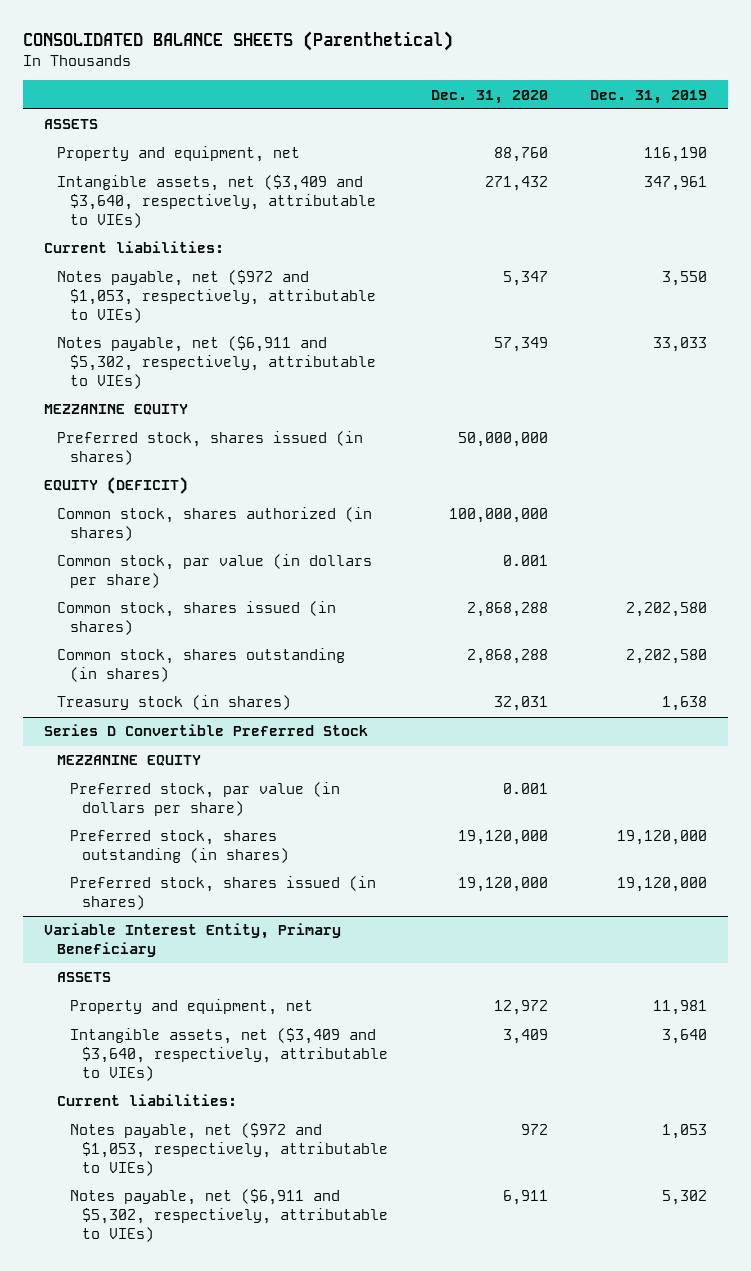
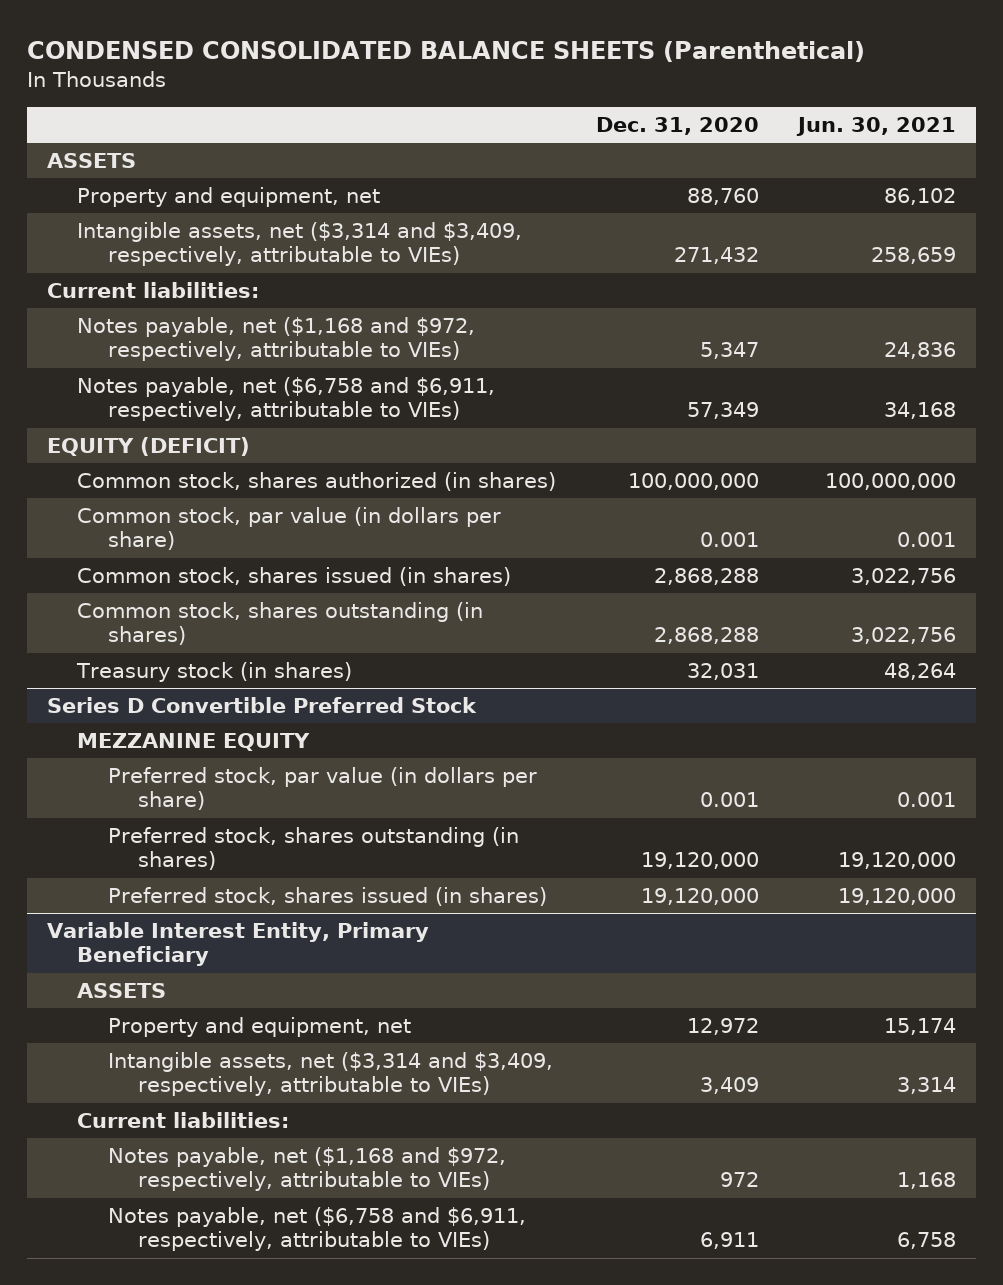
[22,30,453,51] CONSOLIDATED BALANCE SHEETS (Parenthetical) -> [27,41,866,63] CONDENSED CONSOLIDATED BALANCE SHEETS (Parenthetical)
[590,89,708,104] Dec. 31, 2019 -> none
none -> [796,117,957,137] Jun. 30, 2021
[56,175,376,228] Intangible assets, net ($3,409 and $3,640, respectively, attributable to VIEs) -> [77,222,523,267] Intangible assets, net ($3,314 and $3,409, respectively, attributable to VIEs)
[44,404,189,416] MEZZANINE EQUITY -> none
[56,431,363,465] Preferred stock, shares issued (in shares) -> none
[56,270,376,323] Notes payable, net ($972 and $1,053, respectively, attributable to VIEs) -> [77,317,476,362] Notes payable, net ($1,168 and $972, respectively, attributable to VIEs)
[56,336,376,389] Notes payable, net ($6,911 and $5,302, respectively, attributable to VIEs) -> [77,377,496,422] Notes payable, net ($6,758 and $6,911, respectively, attributable to VIEs)
[69,1028,389,1081] Intangible assets, net ($3,409 and $3,640, respectively, attributable to VIEs) -> [107,1052,553,1097] Intangible assets, net ($3,314 and $3,409, respectively, attributable to VIEs)
[69,1123,389,1176] Notes payable, net ($972 and $1,053, respectively, attributable to VIEs) -> [107,1147,506,1192] Notes payable, net ($1,168 and $972, respectively, attributable to VIEs)
[69,1189,389,1242] Notes payable, net ($6,911 and $5,302, respectively, attributable to VIEs) -> [107,1207,526,1252] Notes payable, net ($6,758 and $6,911, respectively, attributable to VIEs)

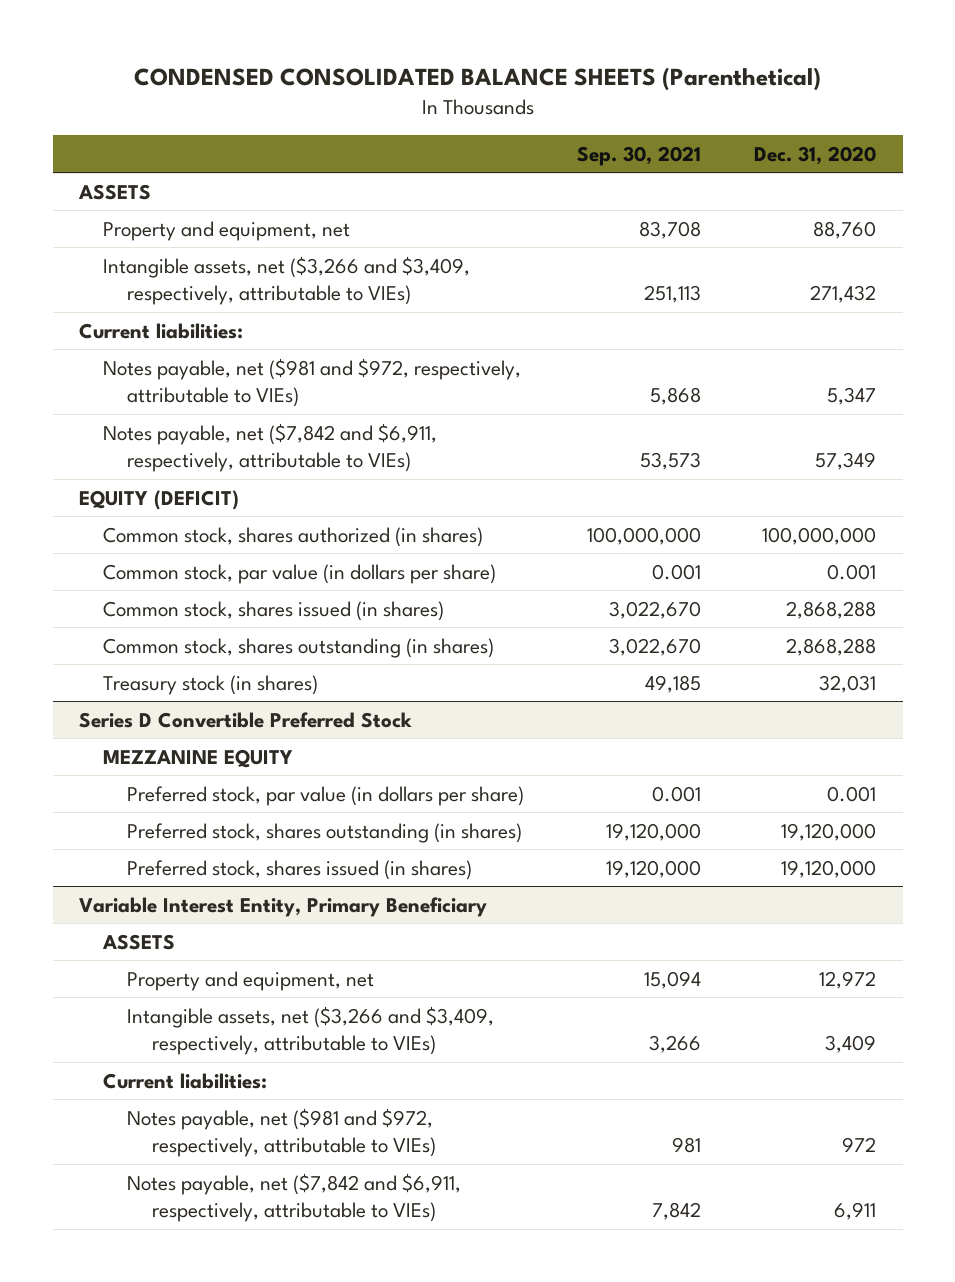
[796,117,957,137] Jun. 30, 2021 -> none
none -> [577,145,702,166] Sep. 30, 2021
[77,222,523,267] Intangible assets, net ($3,314 and $3,409, respectively, attributable to VIEs) -> [103,255,471,305] Intangible assets, net ($3,266 and $3,409, respectively, attributable to VIEs)
[77,317,476,362] Notes payable, net ($1,168 and $972, respectively, attributable to VIEs) -> [103,357,522,407] Notes payable, net ($981 and $972, respectively, attributable to VIEs)
[77,377,496,422] Notes payable, net ($6,758 and $6,911, respectively, attributable to VIEs) -> [103,422,438,472] Notes payable, net ($7,842 and $6,911, respectively, attributable to VIEs)
[107,1052,553,1097] Intangible assets, net ($3,314 and $3,409, respectively, attributable to VIEs) -> [127,1005,495,1055] Intangible assets, net ($3,266 and $3,409, respectively, attributable to VIEs)
[107,1147,506,1192] Notes payable, net ($1,168 and $972, respectively, attributable to VIEs) -> [127,1107,436,1157] Notes payable, net ($981 and $972, respectively, attributable to VIEs)
[107,1207,526,1252] Notes payable, net ($6,758 and $6,911, respectively, attributable to VIEs) -> [127,1172,462,1222] Notes payable, net ($7,842 and $6,911, respectively, attributable to VIEs)

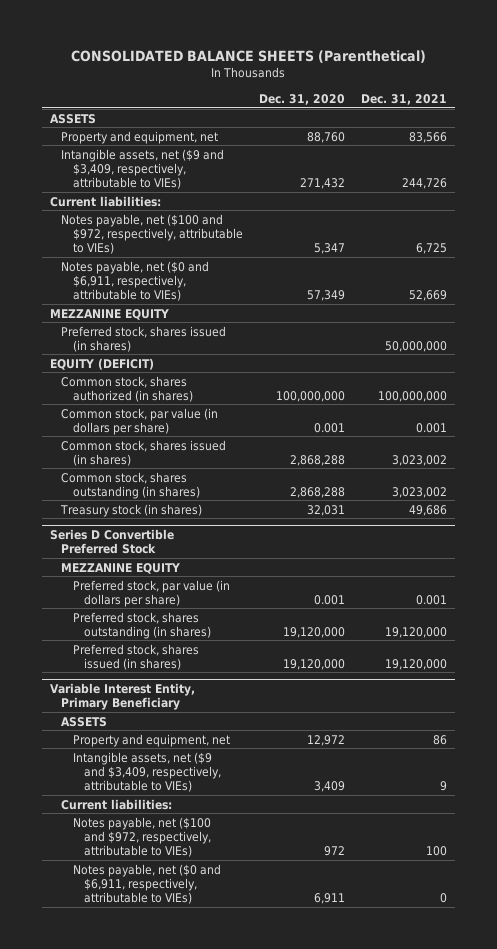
[133,67,821,92] CONDENSED CONSOLIDATED BALANCE SHEETS (Parenthetical) -> [71,49,427,63] CONSOLIDATED BALANCE SHEETS (Parenthetical)
[577,145,702,166] Sep. 30, 2021 -> none
none -> [360,93,447,105] Dec. 31, 2021
[103,255,471,305] Intangible assets, net ($3,266 and $3,409, respectively, attributable to VIEs) -> [61,148,225,189] Intangible assets, net ($9 and $3,409, respectively, attributable to VIEs)
[103,357,522,407] Notes payable, net ($981 and $972, respectively, attributable to VIEs) -> [61,213,243,254] Notes payable, net ($100 and $972, respectively, attributable to VIEs)
[103,422,438,472] Notes payable, net ($7,842 and $6,911, respectively, attributable to VIEs) -> [61,260,210,301] Notes payable, net ($0 and $6,911, respectively, attributable to VIEs)
none -> [49,308,169,320] MEZZANINE EQUITY
none -> [61,325,227,352] Preferred stock, shares issued (in shares)
[127,1005,495,1055] Intangible assets, net ($3,266 and $3,409, respectively, attributable to VIEs) -> [72,751,221,792] Intangible assets, net ($9 and $3,409, respectively, attributable to VIEs)
[127,1107,436,1157] Notes payable, net ($981 and $972, respectively, attributable to VIEs) -> [72,816,211,857] Notes payable, net ($100 and $972, respectively, attributable to VIEs)
[127,1172,462,1222] Notes payable, net ($7,842 and $6,911, respectively, attributable to VIEs) -> [72,863,221,904] Notes payable, net ($0 and $6,911, respectively, attributable to VIEs)

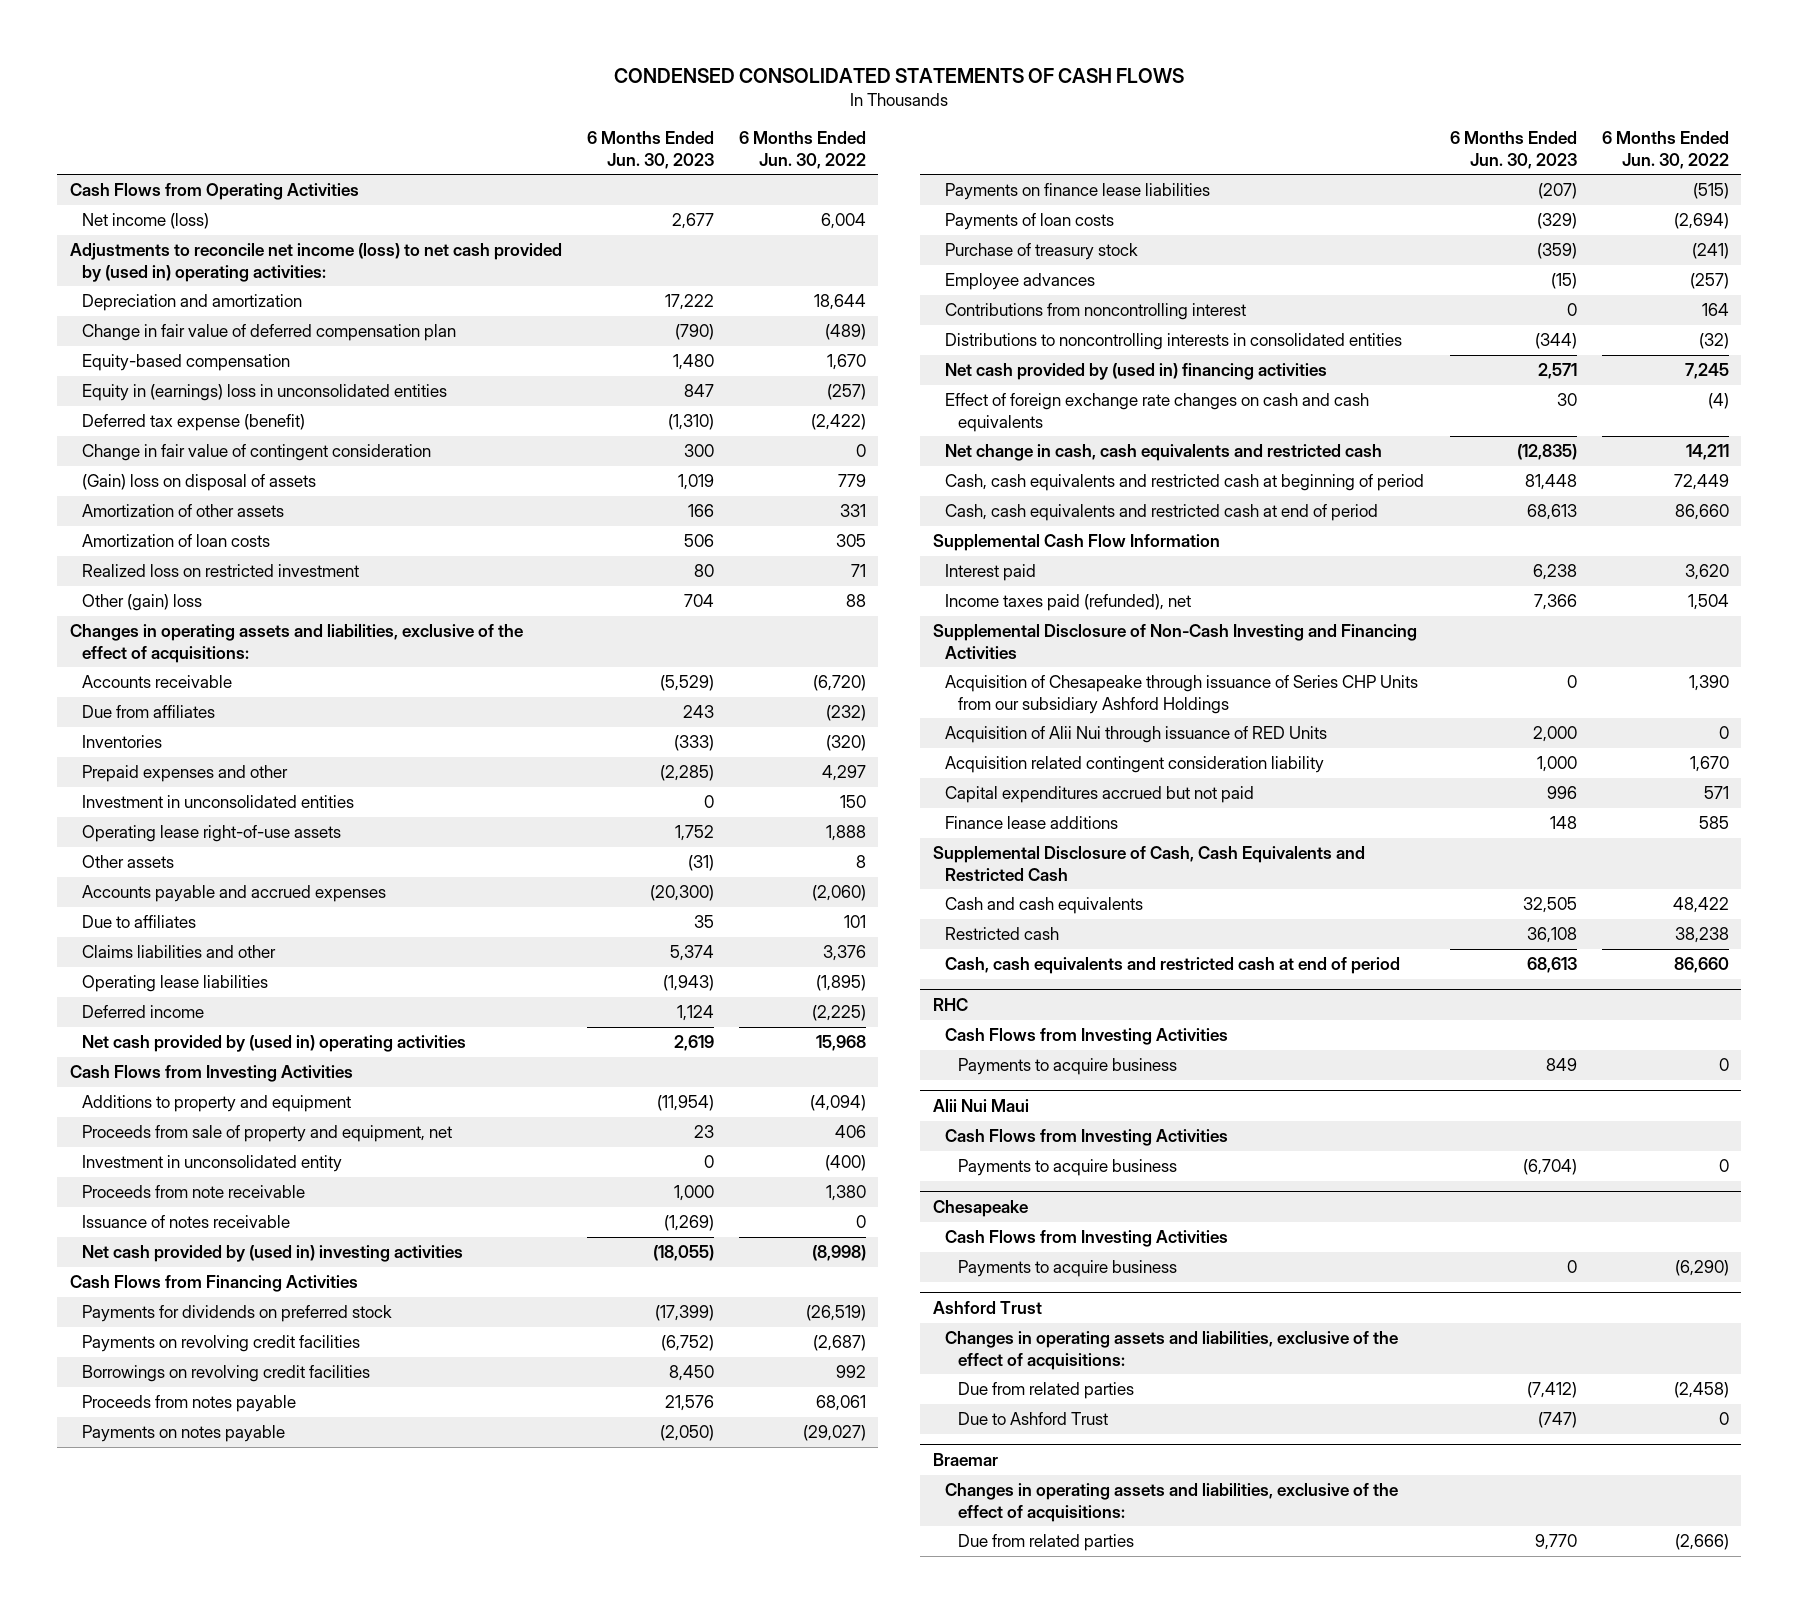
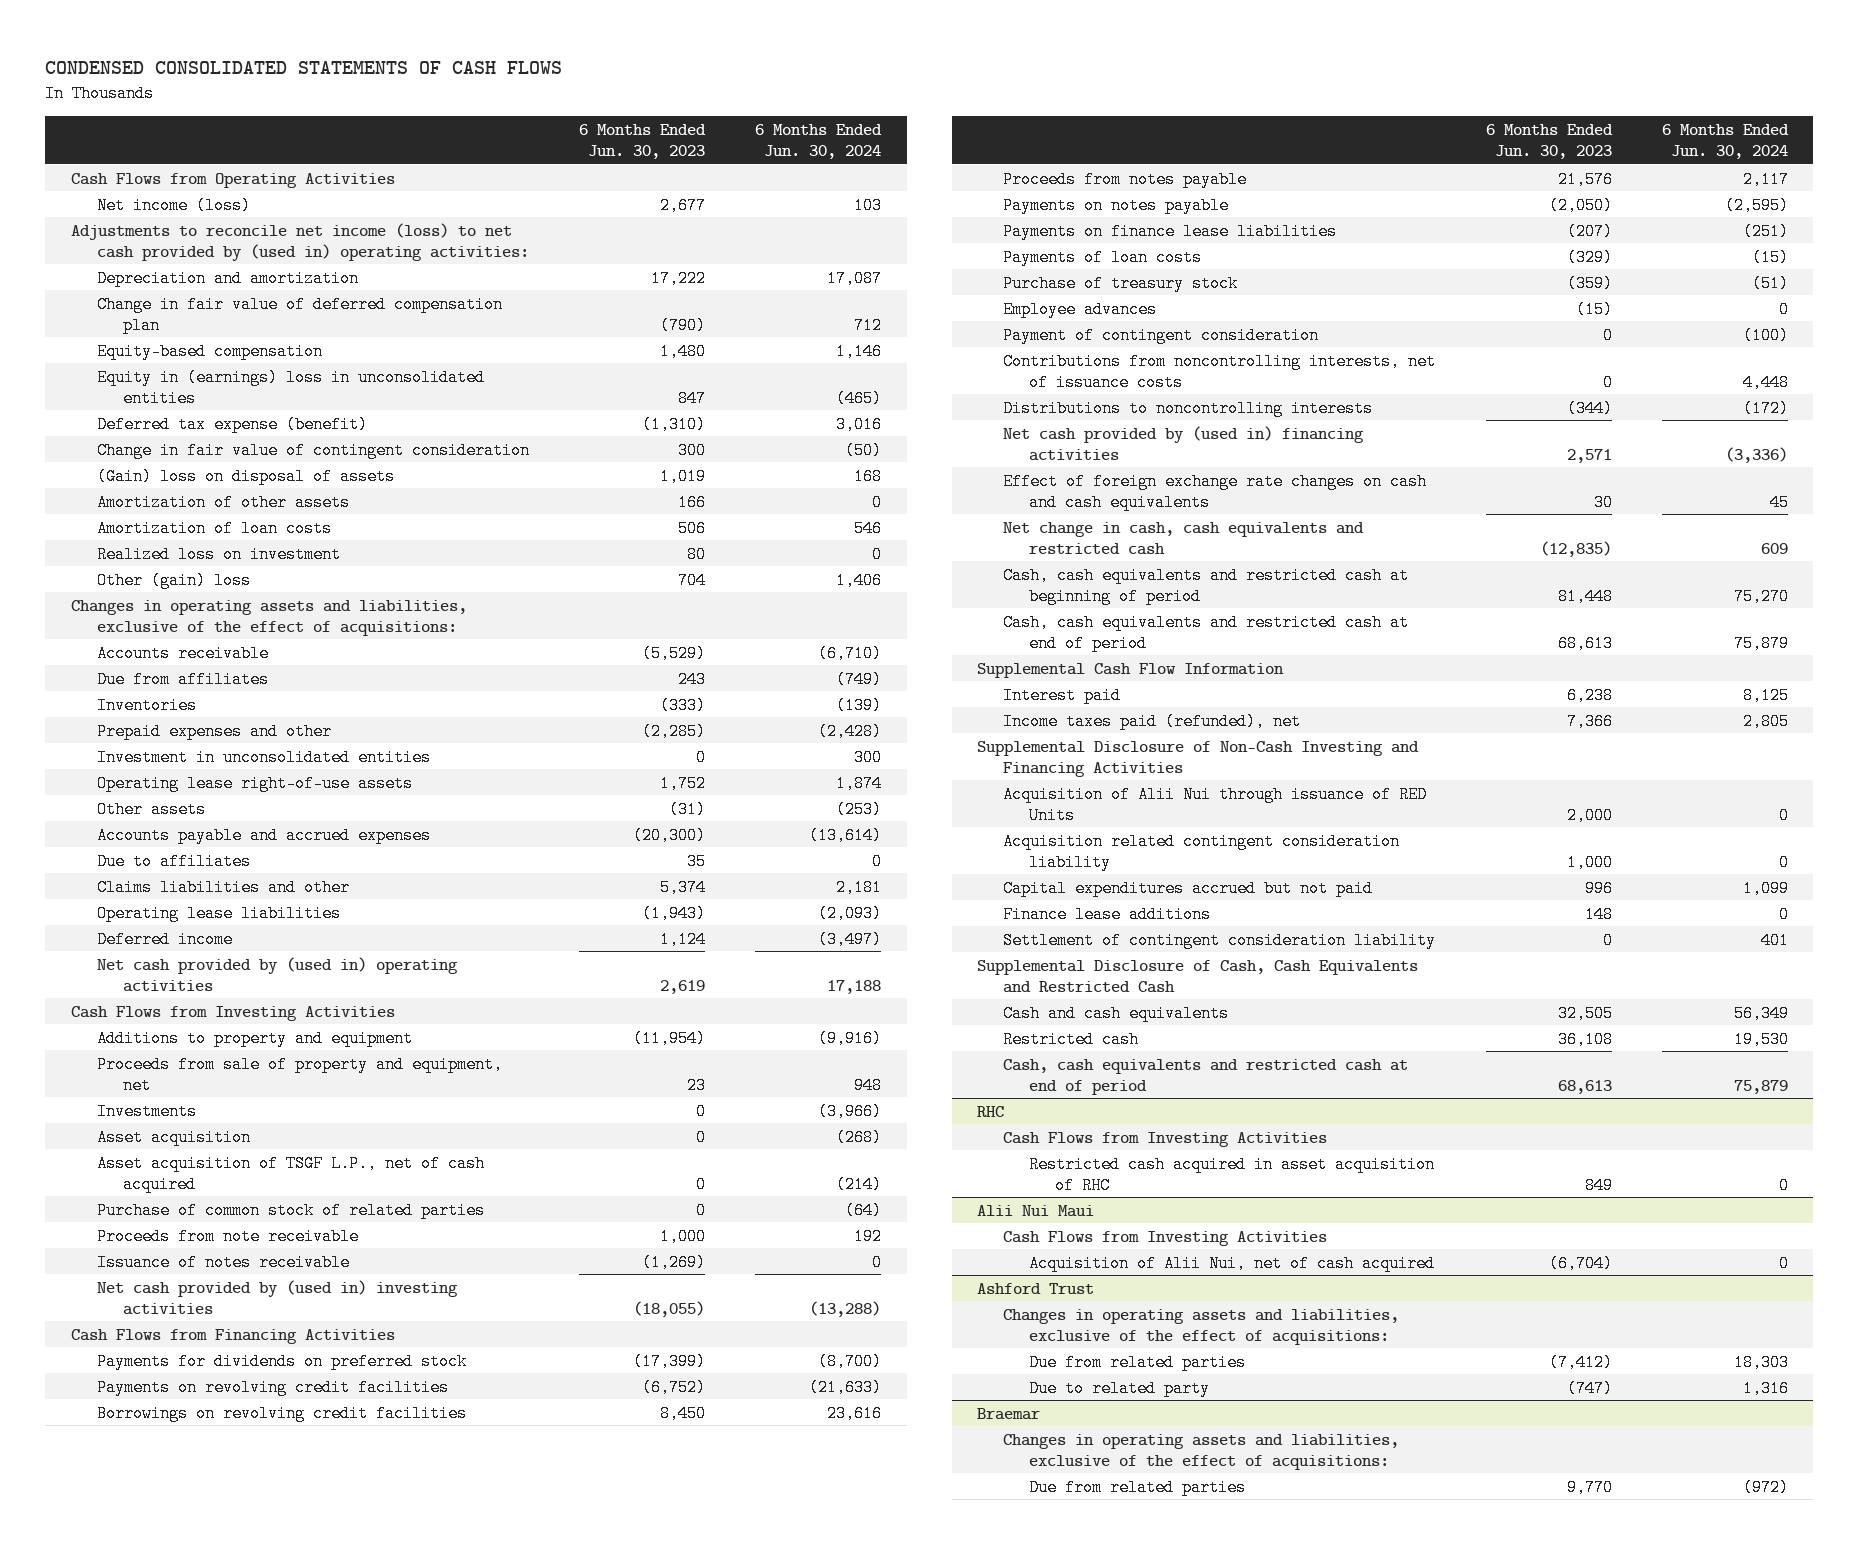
[738,130,866,169] 6 Months Ended Jun. 30, 2022 -> none
none -> [755,124,883,160] 6 Months Ended Jun. 30, 2024
[82,563,360,577] Realized loss on restricted investment -> [96,545,341,563] Realized loss on investment
[82,1154,343,1172] Investment in unconsolidated entity -> [96,1102,197,1120] Investments
none -> [96,1128,251,1146] Asset acquisition
none -> [96,1154,485,1193] Asset acquisition of TSGF L.P., net of cash acquired
none -> [96,1201,485,1219] Purchase of common stock of related parties
none -> [1003,326,1320,344] Payment of contingent consideration
[945,302,1247,320] Contributions from noncontrolling interest -> [1003,352,1437,391] Contributions from noncontrolling interests, net of issuance costs
[945,332,1403,350] Distributions to noncontrolling interests in consolidated entities -> [1003,399,1374,417] Distributions to noncontrolling interests
[945,674,1419,714] Acquisition of Chesapeake through issuance of Series CHP Units from our subsidiary Ashford Holdings -> none
none -> [1003,931,1437,949] Settlement of contingent consideration liability
[957,1057,1177,1075] Payments to acquire business -> [1029,1155,1436,1194] Restricted cash acquired in asset acquisition of RHC
[932,1199,1028,1217] Chesapeake -> none
[945,1229,1229,1247] Cash Flows from Investing Activities -> none
[957,1259,1177,1277] Payments to acquire business -> none
[957,1158,1177,1176] Payments to acquire business -> [1029,1254,1436,1272] Acquisition of Alii Nui, net of cash acquired
[957,1411,1108,1425] Due to Ashford Trust -> [1029,1379,1211,1397] Due to related party

